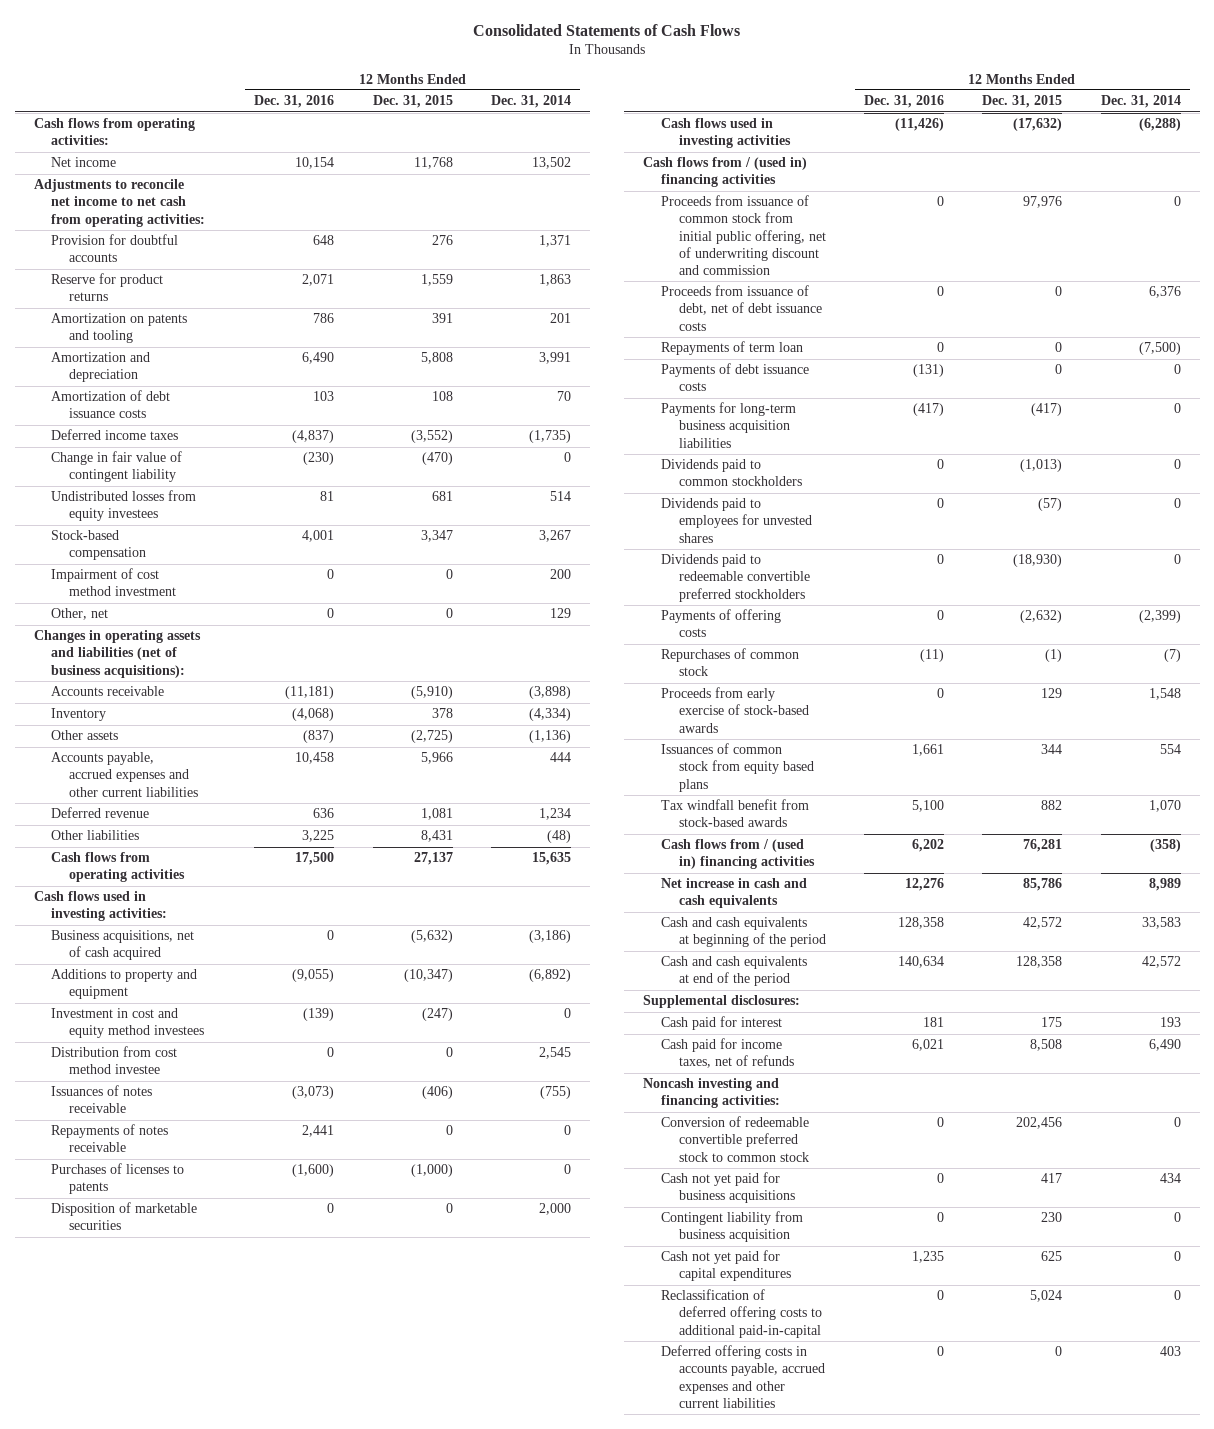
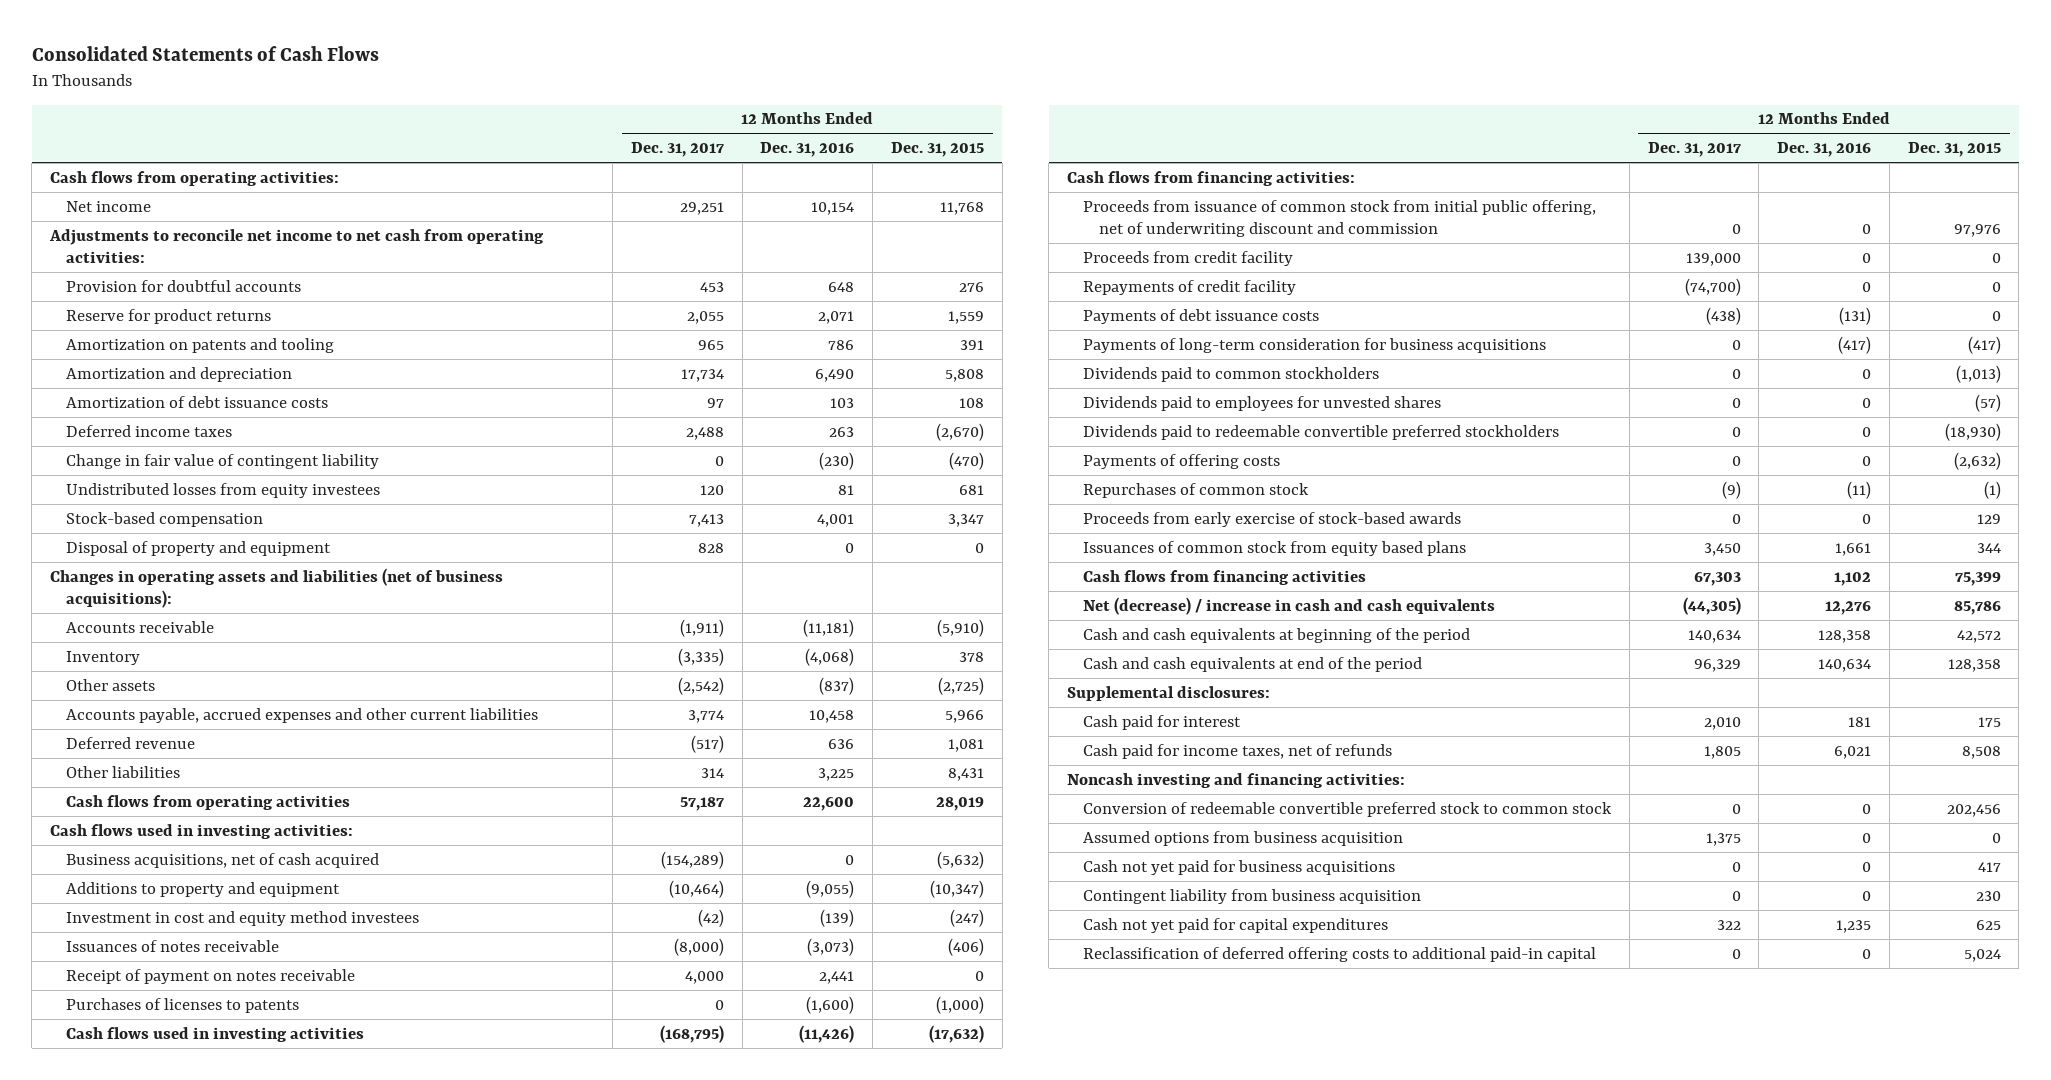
[490,95,571,109] Dec. 31, 2014 -> none
none -> [630,142,724,158] Dec. 31, 2017
[292,430,335,444] (4,837) -> [829,426,855,437] 263
[410,430,453,444] (3,552) -> [935,422,984,441] (2,670)
[51,568,177,597] Impairment of cost method investment -> none
[51,608,109,621] Other, net -> none
none -> [66,540,332,556] Disposal of property and equipment
[295,852,335,866] 17,500 -> [803,796,855,811] 22,600
[413,852,453,866] 27,137 -> [935,796,984,811] 28,019
[51,1046,178,1075] Distribution from cost method investee -> none
[51,1124,169,1153] Repayments of notes receivable -> [66,968,356,984] Receipt of payment on notes receivable
[51,1202,198,1231] Disposition of marketable securities -> none
[643,157,808,188] Cash flows from / (used in) financing activities -> [1066,170,1355,186] Cash flows from financing activities:
[661,341,804,356] Repayments of term loan -> none
[661,285,822,331] Proceeds from issuance of debt, net of debt issuance costs -> [1083,250,1294,266] Proceeds from credit facility
none -> [1083,279,1297,295] Repayments of credit facility
[661,402,797,448] Payments for long-term business acquisition liabilities -> [1083,337,1547,353] Payments of long-term consideration for business acquisitions
[661,799,810,828] Tax windfall benefit from stock-based awards -> none
[661,839,815,870] Cash flows from / (used in) financing activities -> [1083,569,1367,585] Cash flows from financing activities
[912,839,945,853] 6,202 -> [1834,571,1872,586] 1,102
[1023,839,1063,853] 76,281 -> [1954,571,2001,586] 75,399
[661,878,808,909] Net increase in cash and cash equivalents -> [1083,596,1496,615] Net (decrease) / increase in cash and cash equivalents
none -> [1083,830,1404,846] Assumed options from business acquisition
[661,1345,825,1408] Deferred offering costs in accounts payable, accrued expenses and other current liabilities -> none
[661,1289,822,1338] Reclassification of deferred offering costs to additional paid-in-capital -> [1083,946,1597,962] Reclassification of deferred offering costs to additional paid-in capital

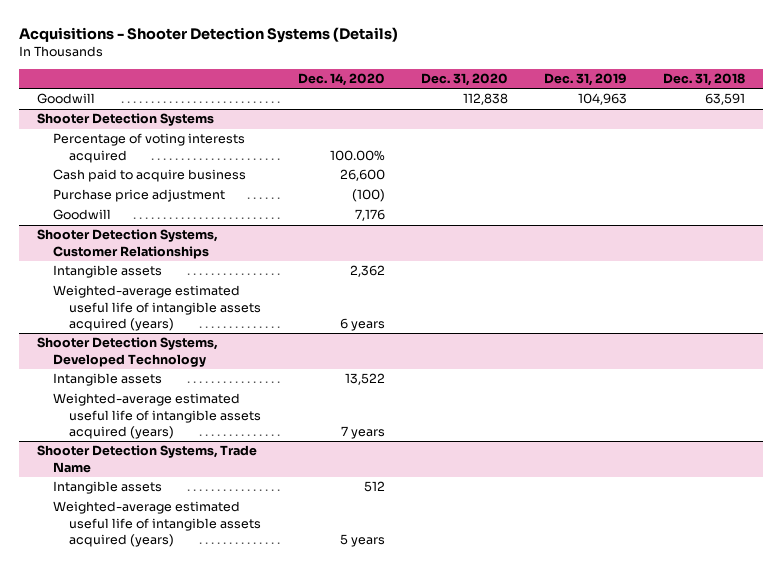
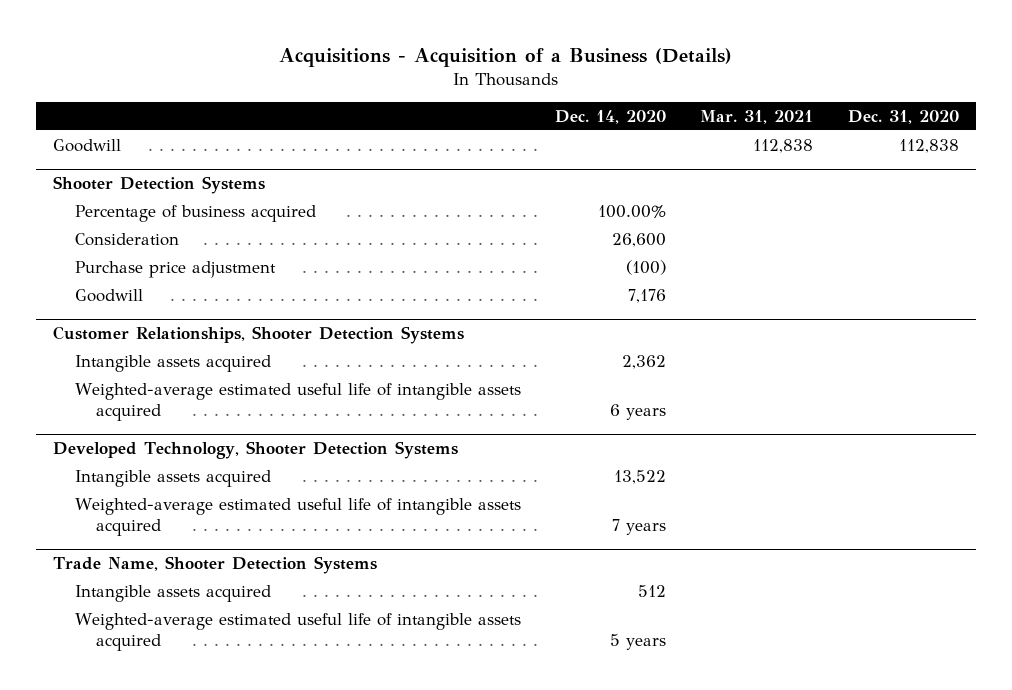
[19,26,399,43] Acquisitions - Shooter Detection Systems (Details) -> [279,48,733,68] Acquisitions - Acquisition of a Business (Details)
[544,73,628,87] Dec. 31, 2019 -> none
[663,73,746,87] Dec. 31, 2018 -> none
none -> [700,109,814,124] Mar. 31, 2021
[53,133,246,163] Percentage of voting interests acquired -> [74,204,316,222] Percentage of business acquired
[53,169,247,183] Cash paid to acquire business -> [74,232,179,246] Consideration
[37,229,219,259] Shooter Detection Systems, Customer Relationships -> [53,326,465,345] Customer Relationships, Shooter Detection Systems
[53,265,163,279] Intangible assets -> [74,354,271,372] Intangible assets acquired
[53,285,262,331] Weighted-average estimated useful life of intangible assets acquired (years) -> [74,382,521,421] Weighted-average estimated useful life of intangible assets acquired
[37,337,219,367] Shooter Detection Systems, Developed Technology -> [53,441,459,460] Developed Technology, Shooter Detection Systems
[53,373,163,387] Intangible assets -> [74,469,271,487] Intangible assets acquired
[53,393,262,439] Weighted-average estimated useful life of intangible assets acquired (years) -> [74,497,521,536] Weighted-average estimated useful life of intangible assets acquired
[37,445,258,473] Shooter Detection Systems, Trade Name -> [53,556,378,575] Trade Name, Shooter Detection Systems
[53,481,163,495] Intangible assets -> [74,584,271,602] Intangible assets acquired
[53,501,262,547] Weighted-average estimated useful life of intangible assets acquired (years) -> [74,612,521,651] Weighted-average estimated useful life of intangible assets acquired

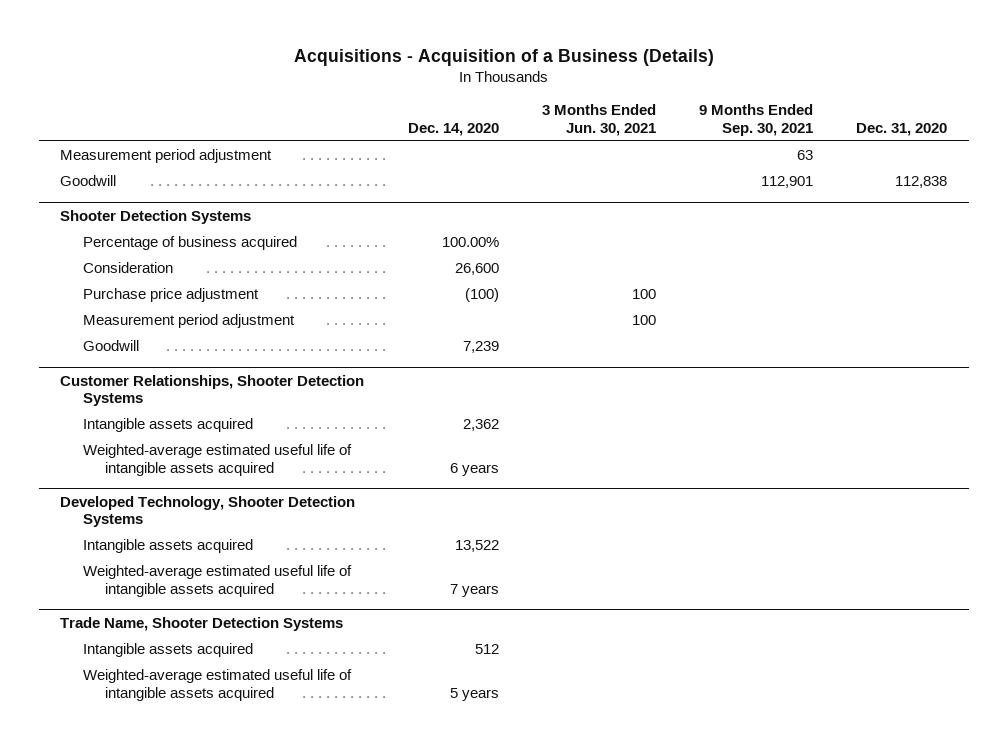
[700,109,814,124] Mar. 31, 2021 -> none
none -> [541,104,656,136] 3 Months Ended Jun. 30, 2021
none -> [699,104,814,136] 9 Months Ended Sep. 30, 2021
none -> [60,149,273,164] Measurement period adjustment
none -> [82,314,295,329] Measurement period adjustment
[627,288,666,303] 7,176 -> [462,341,499,354] 7,239

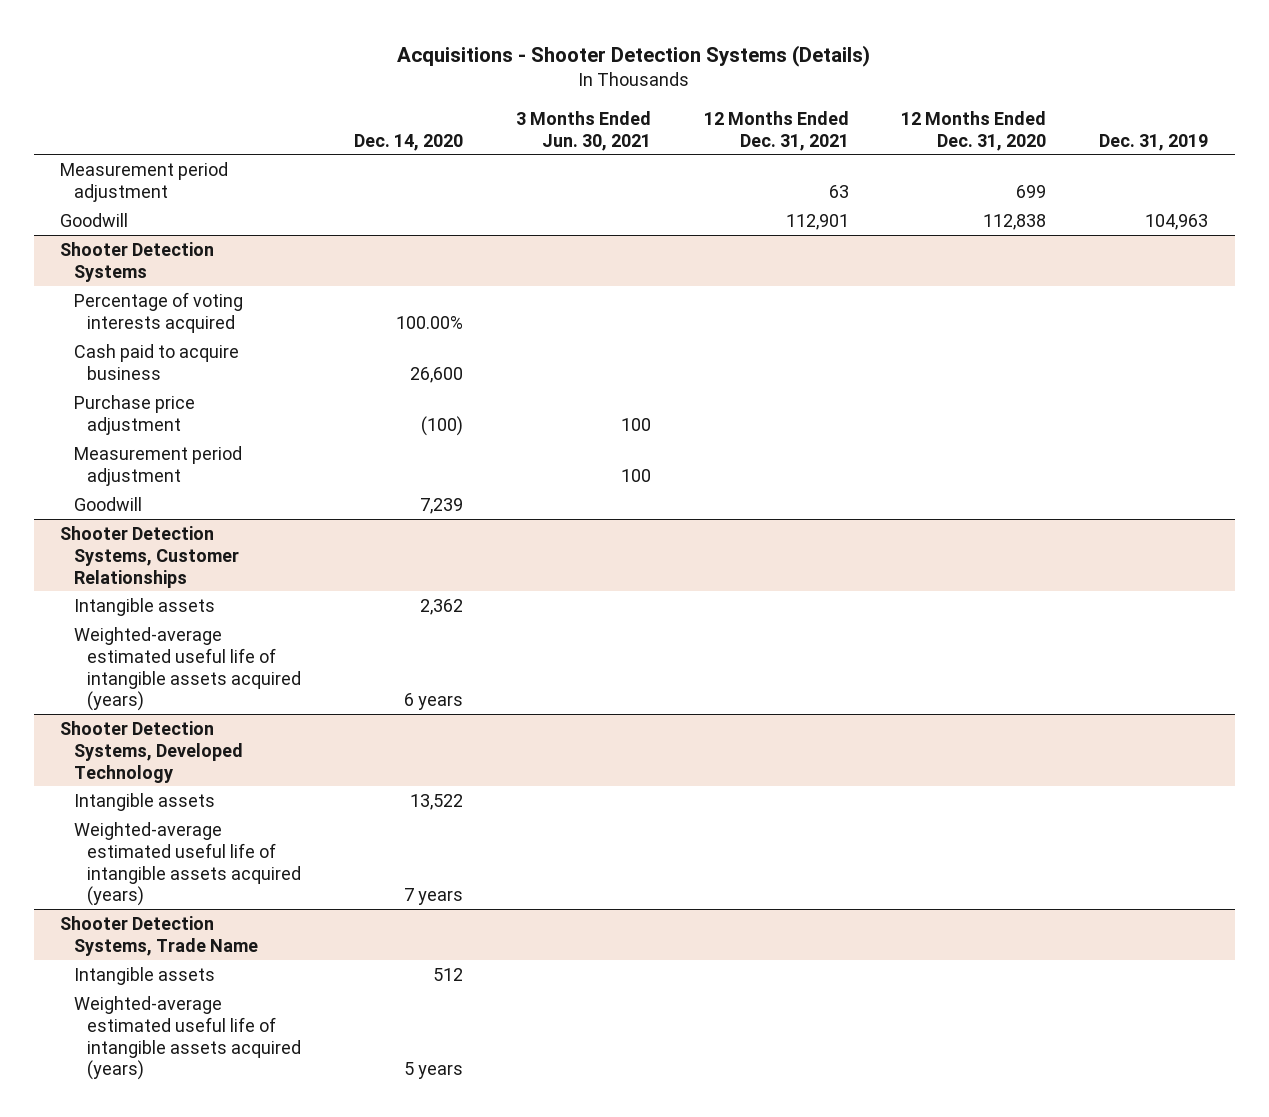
[293,48,714,66] Acquisitions - Acquisition of a Business (Details) -> [397,44,871,67] Acquisitions - Shooter Detection Systems (Details)
[699,104,814,136] 9 Months Ended Sep. 30, 2021 -> none
[856,122,948,136] Dec. 31, 2020 -> none
none -> [703,110,849,151] 12 Months Ended Dec. 31, 2021
none -> [901,110,1047,151] 12 Months Ended Dec. 31, 2020
none -> [1099,133,1209,151] Dec. 31, 2019
[82,236,297,251] Percentage of business acquired -> [73,291,243,333] Percentage of voting interests acquired
[82,262,173,274] Consideration -> [73,343,239,380] Cash paid to acquire business
[60,374,365,407] Customer Relationships, Shooter Detection Systems -> [60,525,239,588] Shooter Detection Systems, Customer Relationships
[82,418,253,433] Intangible assets acquired -> [73,597,215,616] Intangible assets
[82,444,352,476] Weighted-average estimated useful life of intangible assets acquired -> [73,626,302,712] Weighted-average estimated useful life of intangible assets acquired (years)
[60,495,356,528] Developed Technology, Shooter Detection Systems -> [60,720,243,783] Shooter Detection Systems, Developed Technology
[82,539,253,554] Intangible assets acquired -> [73,792,215,811] Intangible assets
[82,565,352,597] Weighted-average estimated useful life of intangible assets acquired -> [73,821,302,907] Weighted-average estimated useful life of intangible assets acquired (years)
[60,616,344,631] Trade Name, Shooter Detection Systems -> [60,915,258,956] Shooter Detection Systems, Trade Name
[82,643,253,658] Intangible assets acquired -> [73,966,215,985] Intangible assets
[82,669,352,701] Weighted-average estimated useful life of intangible assets acquired -> [73,995,302,1081] Weighted-average estimated useful life of intangible assets acquired (years)

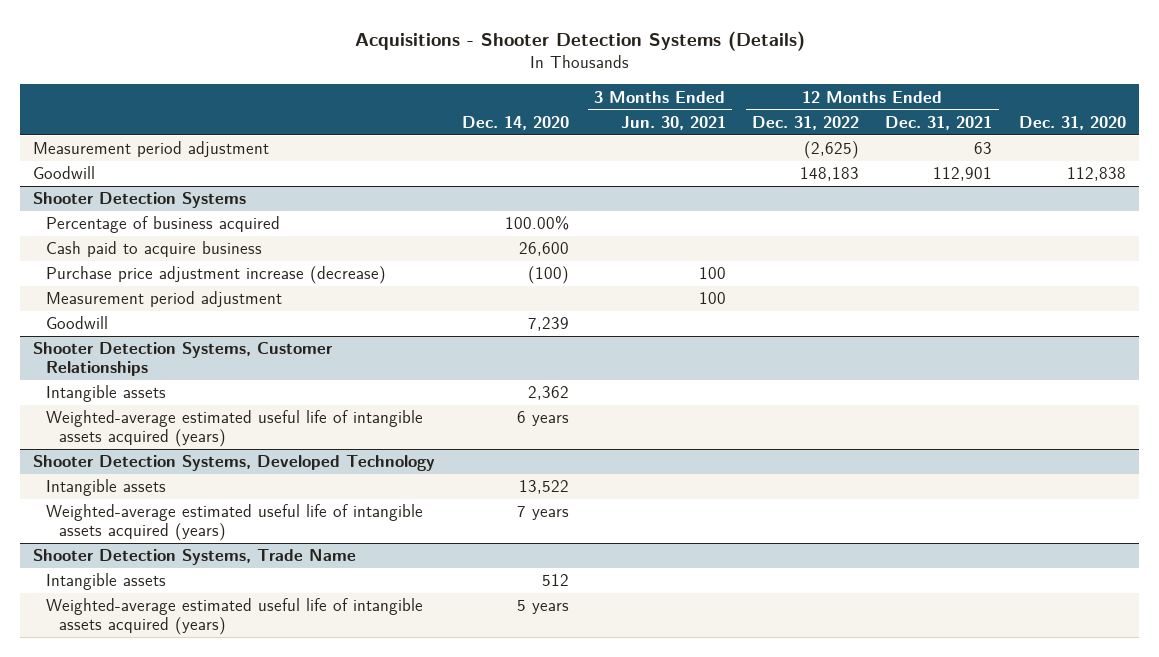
[901,110,1047,151] 12 Months Ended Dec. 31, 2020 -> none
[1099,133,1209,151] Dec. 31, 2019 -> none
none -> [752,115,860,130] Dec. 31, 2022
none -> [1018,115,1126,130] Dec. 31, 2020
[73,291,243,333] Percentage of voting interests acquired -> [46,216,281,234] Percentage of business acquired
[73,394,195,435] Purchase price adjustment -> [46,266,387,285] Purchase price adjustment increase (decrease)

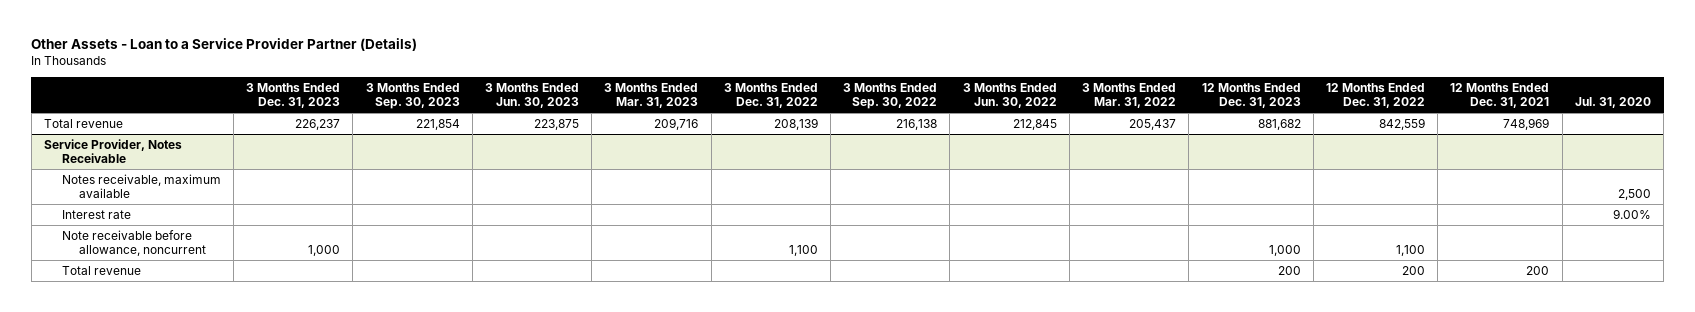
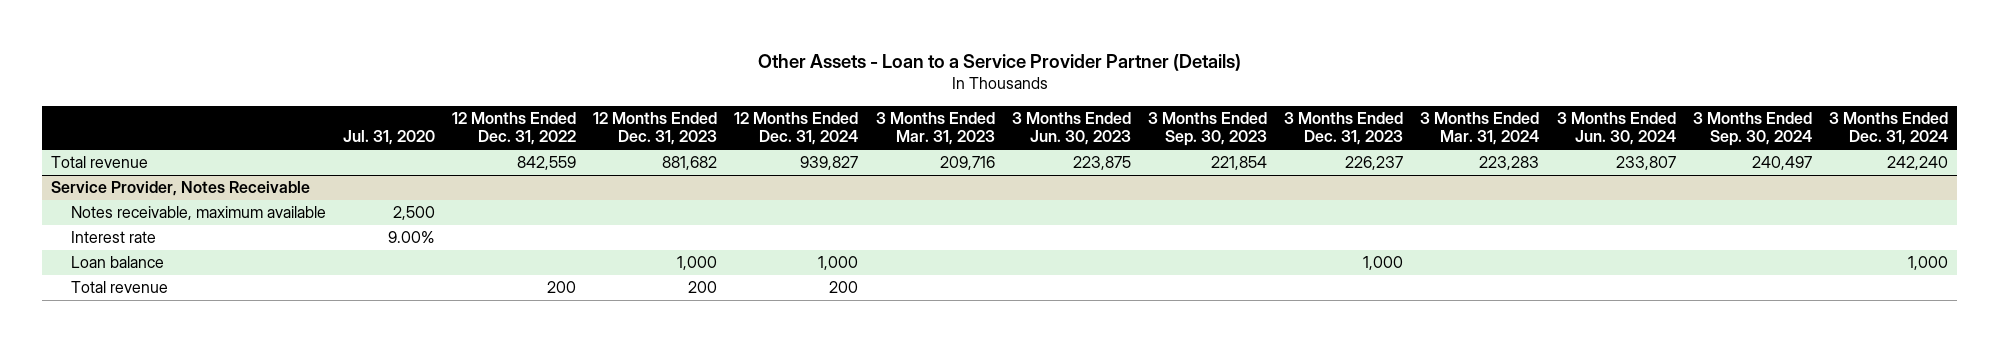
[723,82,818,108] 3 Months Ended Dec. 31, 2022 -> none
[843,82,938,109] 3 Months Ended Sep. 30, 2022 -> none
[962,82,1057,108] 3 Months Ended Jun. 30, 2022 -> none
[1082,82,1177,108] 3 Months Ended Mar. 31, 2022 -> none
[1450,82,1550,108] 12 Months Ended Dec. 31, 2021 -> none
none -> [734,111,859,146] 12 Months Ended Dec. 31, 2024
none -> [1420,111,1540,146] 3 Months Ended Mar. 31, 2024
none -> [1556,111,1676,146] 3 Months Ended Jun. 30, 2024
none -> [1692,111,1812,147] 3 Months Ended Sep. 30, 2024
none -> [1828,111,1948,146] 3 Months Ended Dec. 31, 2024
[61,229,207,256] Note receivable before allowance, noncurrent -> none
none -> [70,256,164,269] Loan balance

